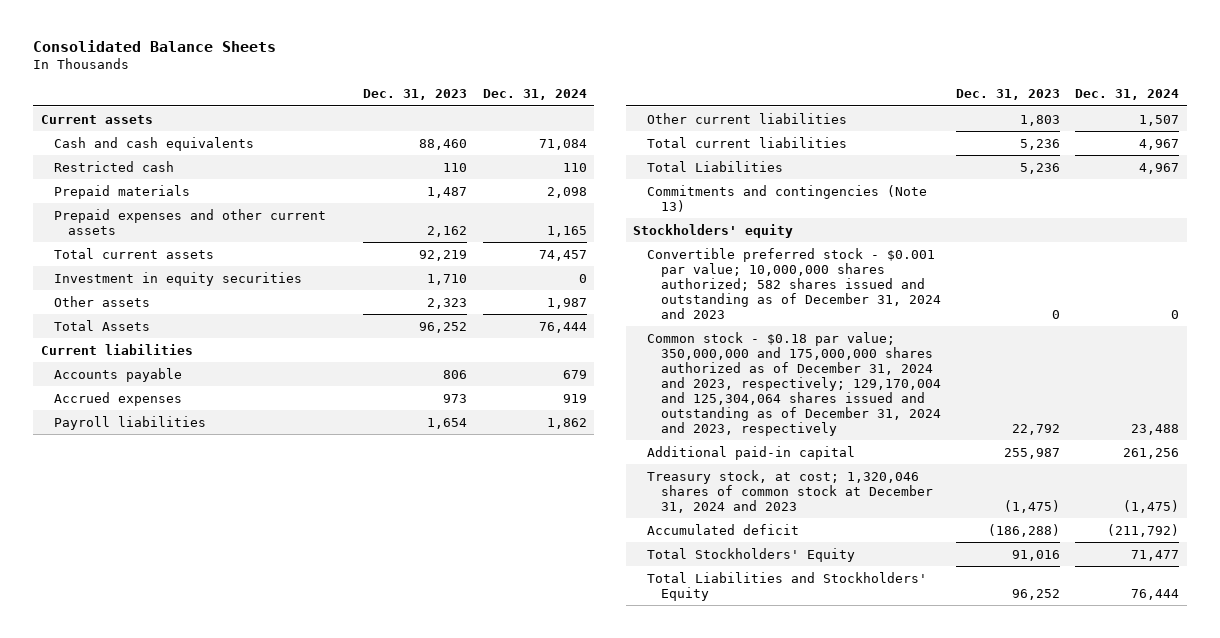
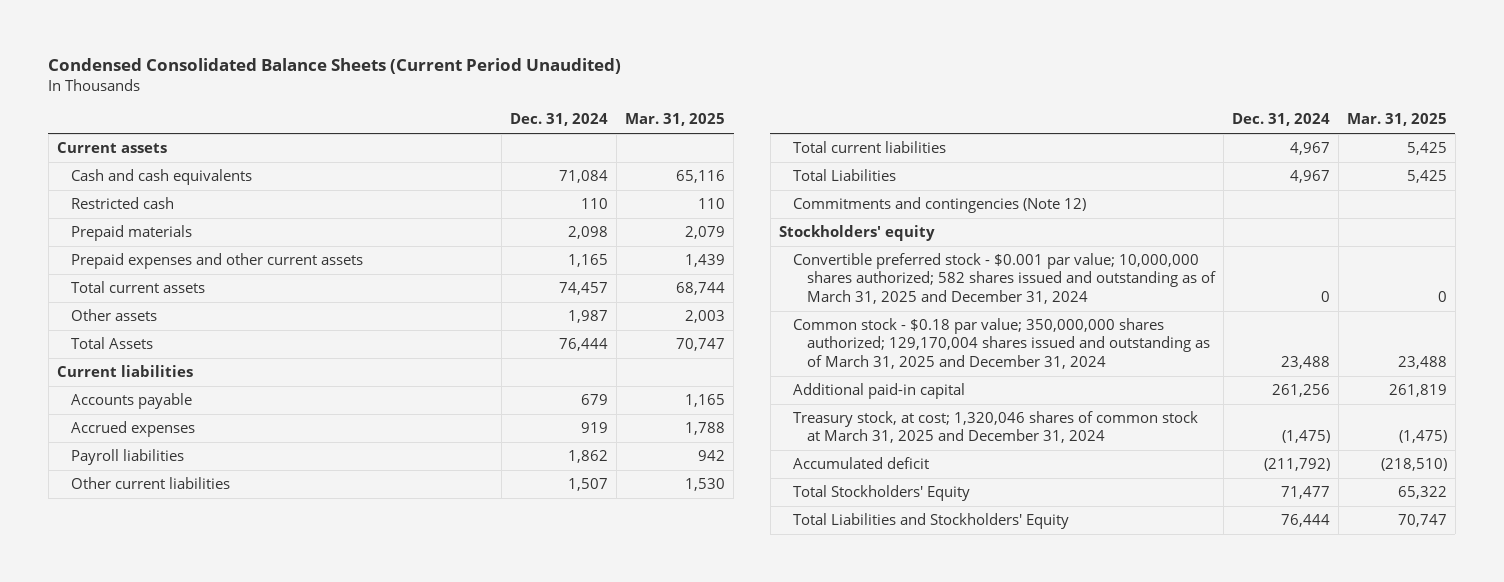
[32,40,276,53] Consolidated Balance Sheets -> [48,58,622,75] Condensed Consolidated Balance Sheets (Current Period Unaudited)
[363,89,468,101] Dec. 31, 2023 -> none
none -> [625,113,726,127] Mar. 31, 2025
[54,271,303,286] Investment in equity securities -> none
[647,184,928,212] Commitments and contingencies (Note 13) -> [792,197,1086,214] Commitments and contingencies (Note 12)
[647,247,941,319] Convertible preferred stock - $0.001 par value; 10,000,000 shares authorized; 582 shares issued and outstanding as of December 31, 2024 and 2023 -> [792,253,1216,304] Convertible preferred stock - $0.001 par value; 10,000,000 shares authorized; 582 shares issued and outstanding as of March 31, 2025 and December 31, 2024
[647,331,941,436] Common stock - $0.18 par value; 350,000,000 and 175,000,000 shares authorized as of December 31, 2024 and 2023, respectively; 129,170,004 and 125,304,064 shares issued and outstanding as of December 31, 2024 and 2023, respectively -> [792,318,1210,369] Common stock - $0.18 par value; 350,000,000 shares authorized; 129,170,004 shares issued and outstanding as of March 31, 2025 and December 31, 2024
[647,469,933,513] Treasury stock, at cost; 1,320,046 shares of common stock at December 31, 2024 and 2023 -> [792,411,1198,444] Treasury stock, at cost; 1,320,046 shares of common stock at March 31, 2025 and December 31, 2024

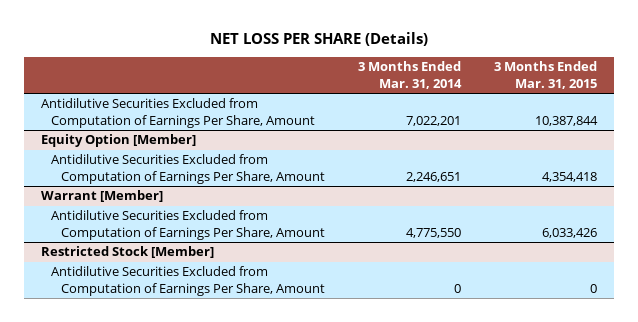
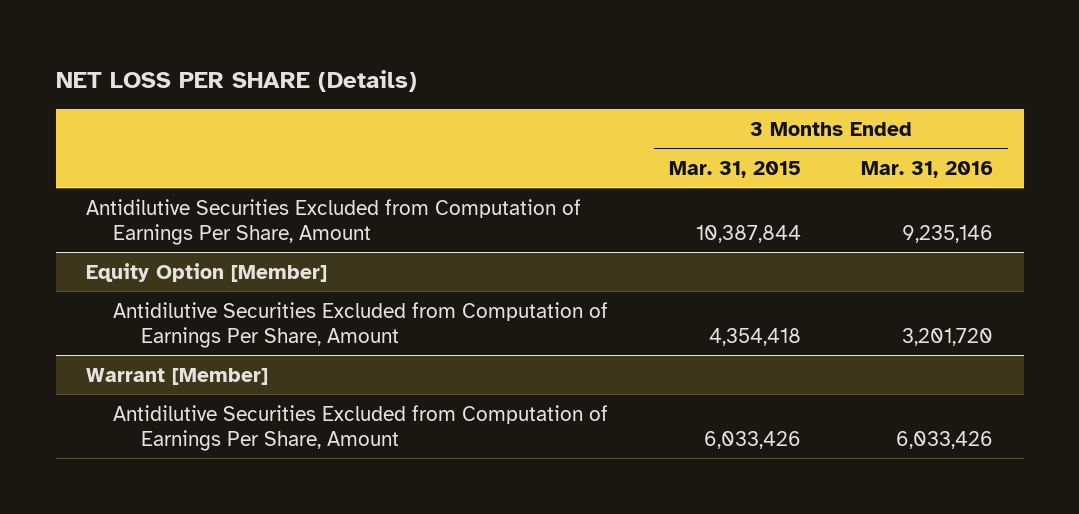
[358,61,463,89] 3 Months Ended Mar. 31, 2014 -> none
none -> [861,160,994,178] Mar. 31, 2016
[40,246,214,259] Restricted Stock [Member] -> none
[50,266,325,296] Antidilutive Securities Excluded from Computation of Earnings Per Share, Amount -> none

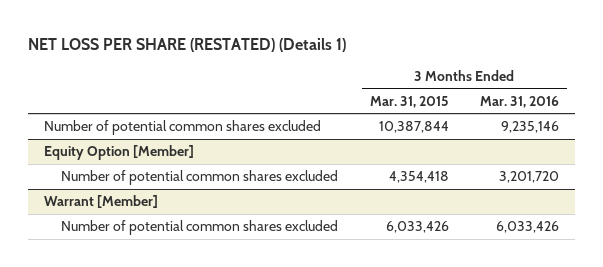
[55,70,417,93] NET LOSS PER SHARE (Details) -> [28,37,347,52] NET LOSS PER SHARE (RESTATED) (Details 1)
[86,198,582,245] Antidilutive Securities Excluded from Computation of Earnings Per Share, Amount -> [43,120,321,136] Number of potential common shares excluded
[113,301,609,348] Antidilutive Securities Excluded from Computation of Earnings Per Share, Amount -> [61,170,339,186] Number of potential common shares excluded
[113,404,609,451] Antidilutive Securities Excluded from Computation of Earnings Per Share, Amount -> [61,220,339,236] Number of potential common shares excluded

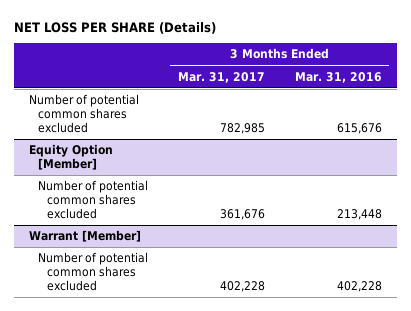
[28,37,347,52] NET LOSS PER SHARE (RESTATED) (Details 1) -> [14,21,217,34] NET LOSS PER SHARE (Details)
[369,95,449,108] Mar. 31, 2015 -> none
none -> [177,71,265,83] Mar. 31, 2017
[501,121,560,134] 9,235,146 -> [336,123,382,135] 615,676
[499,171,560,184] 3,201,720 -> [336,209,382,221] 213,448
[496,221,560,234] 6,033,426 -> [336,281,382,293] 402,228

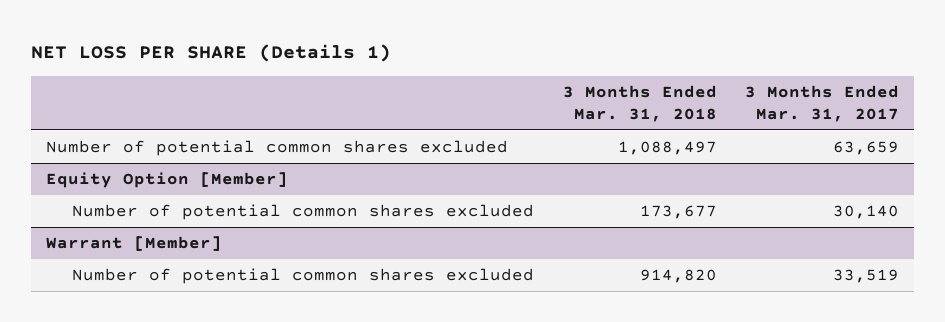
[14,21,217,34] NET LOSS PER SHARE (Details) -> [31,44,392,63] NET LOSS PER SHARE (Details 1)
[294,71,382,83] Mar. 31, 2016 -> none
none -> [562,85,717,123] 3 Months Ended Mar. 31, 2018
[219,123,265,135] 782,985 -> [833,141,900,156] 63,659
[219,209,265,221] 361,676 -> [833,205,900,220] 30,140
[219,281,265,293] 402,228 -> [833,269,900,284] 33,519

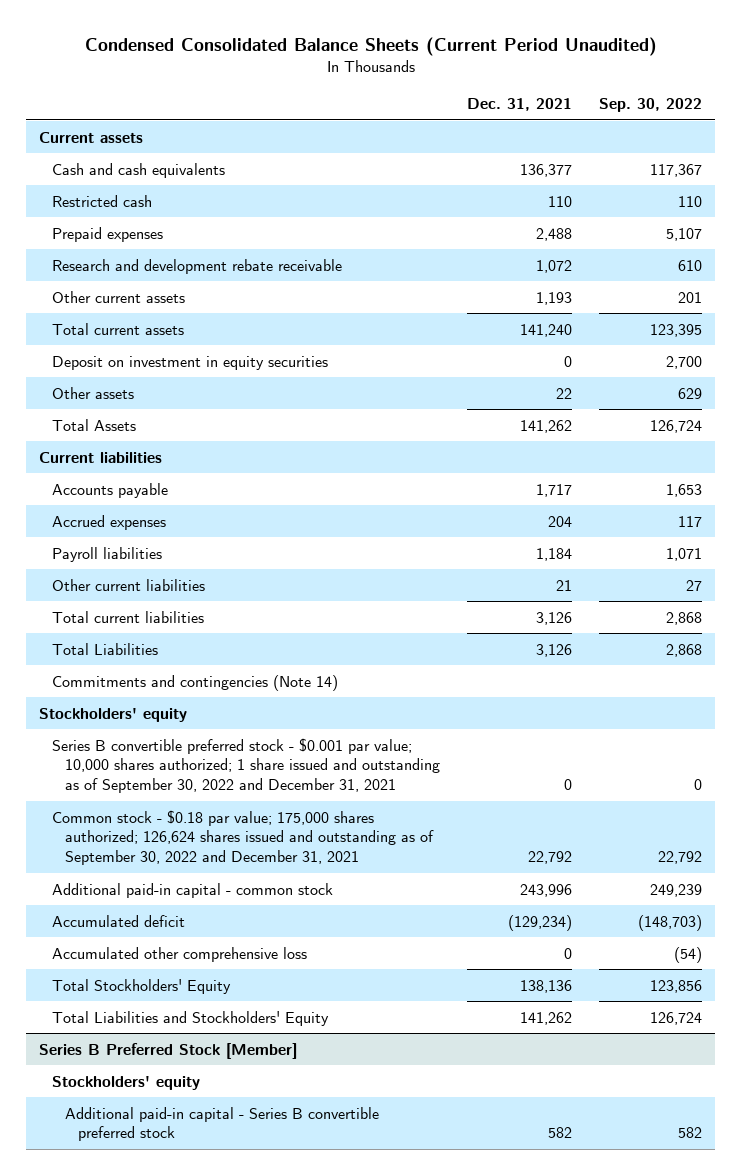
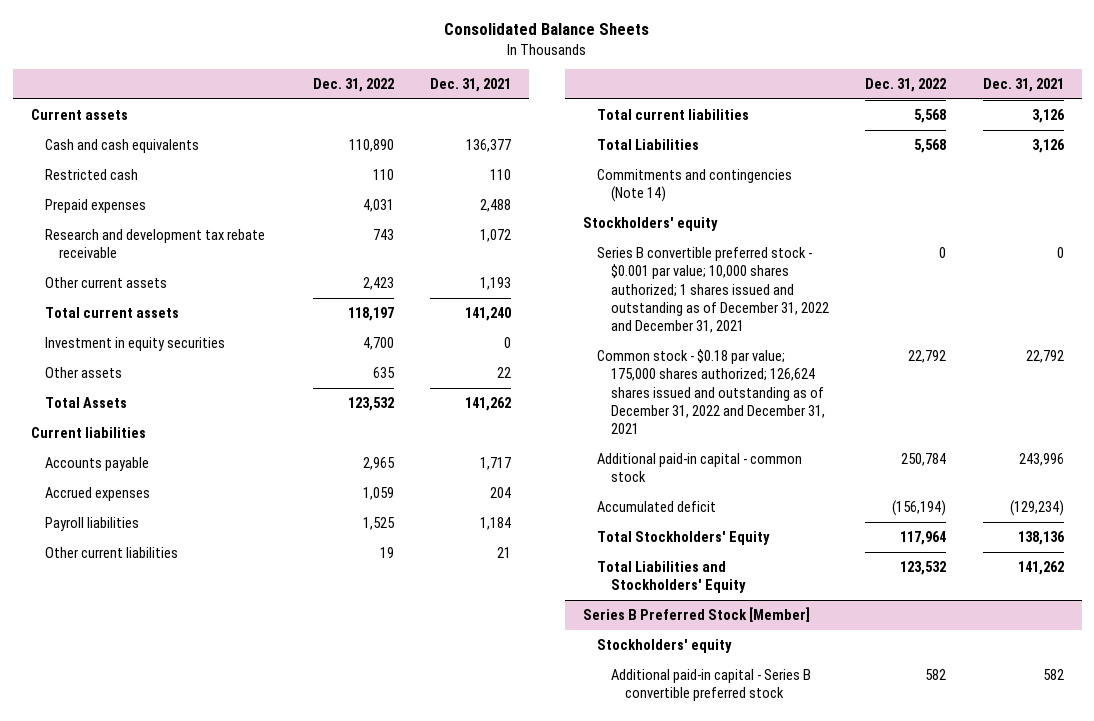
[84,36,657,56] Condensed Consolidated Balance Sheets (Current Period Unaudited) -> [444,23,650,36] Consolidated Balance Sheets
[598,98,702,113] Sep. 30, 2022 -> none
none -> [313,78,395,93] Dec. 31, 2022
[52,258,343,274] Research and development rebate receivable -> [44,228,265,259] Research and development tax rebate receivable
[52,355,329,370] Deposit on investment in equity securities -> [44,336,225,351] Investment in equity securities
[52,737,441,794] Series B convertible preferred stock - $0.001 par value; 10,000 shares authorized; 1 share issued and outstanding as of September 30, 2022 and December 31, 2021 -> [597,246,830,334] Series B convertible preferred stock - $0.001 par value; 10,000 shares authorized; 1 shares issued and outstanding as of December 31, 2022 and December 31, 2021
[52,809,435,866] Common stock - $0.18 par value; 175,000 shares authorized; 126,624 shares issued and outstanding as of September 30, 2022 and December 31, 2021 -> [597,348,826,435] Common stock - $0.18 par value; 175,000 shares authorized; 126,624 shares issued and outstanding as of December 31, 2022 and December 31, 2021
[52,946,308,962] Accumulated other comprehensive loss -> none

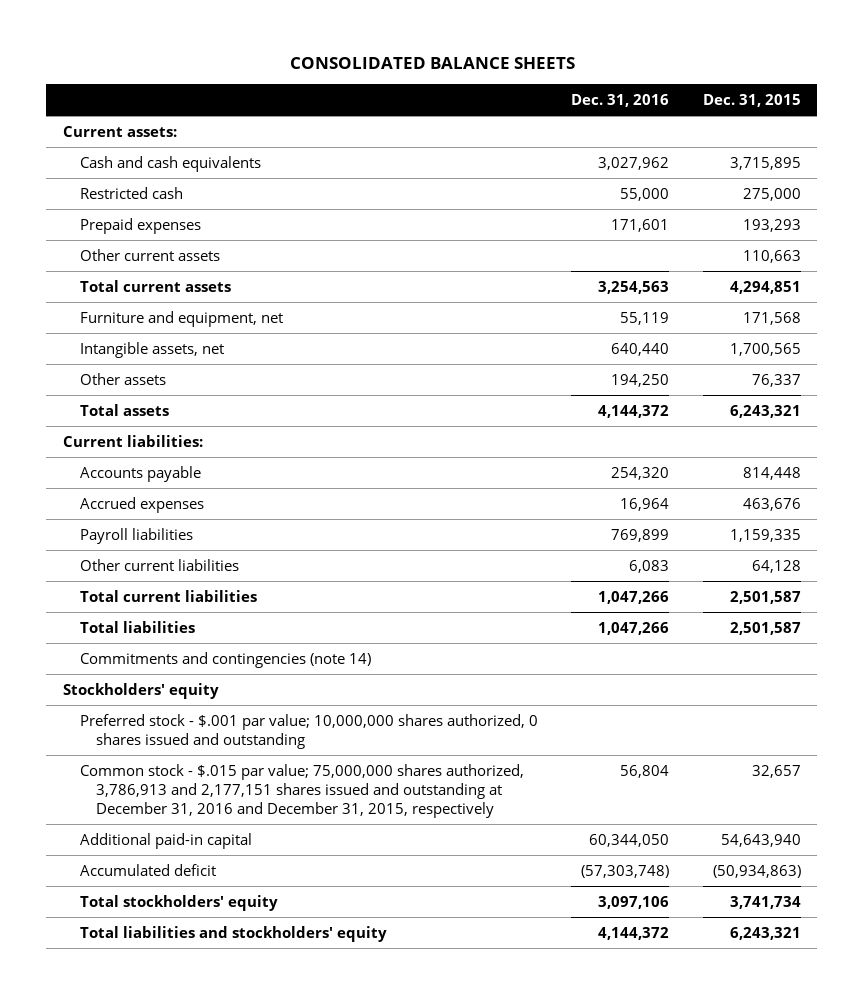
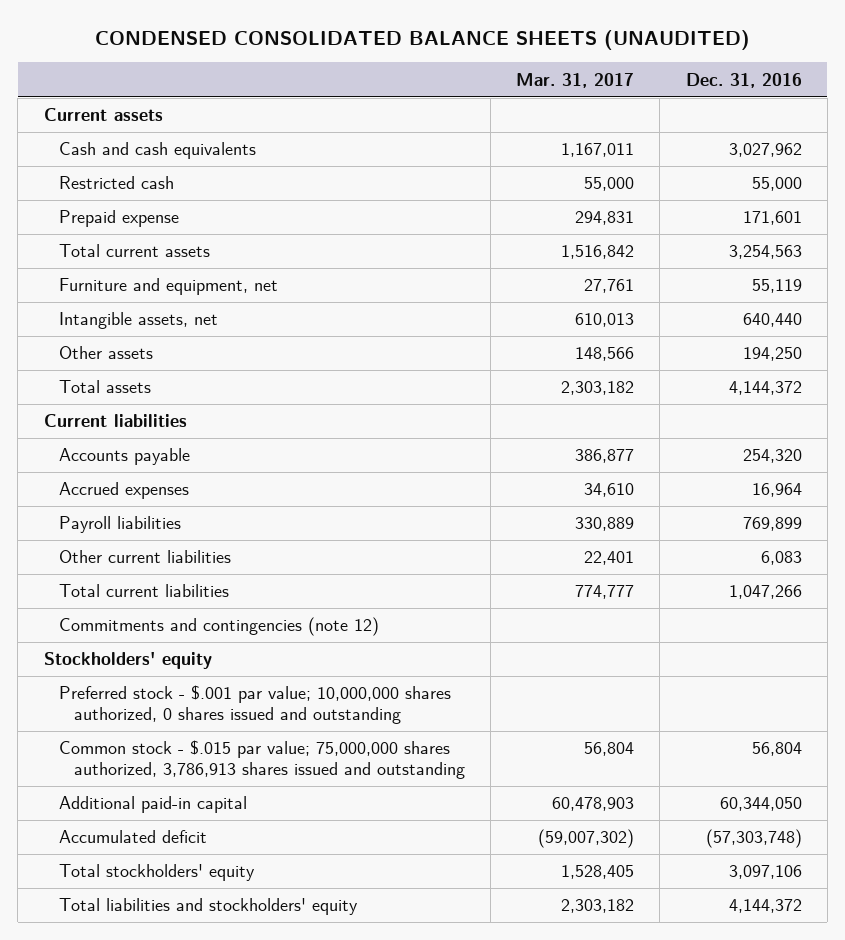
[289,57,575,70] CONSOLIDATED BALANCE SHEETS -> [94,29,750,50] CONDENSED CONSOLIDATED BALANCE SHEETS (UNAUDITED)
[702,94,801,108] Dec. 31, 2015 -> none
none -> [516,72,635,88] Mar. 31, 2017
[62,125,177,137] Current assets: -> [43,108,163,122] Current assets
[79,248,220,261] Other current assets -> none
[79,217,201,234] Prepaid expenses -> [58,210,179,228] Prepaid expense
[62,434,203,447] Current liabilities: -> [43,414,187,428] Current liabilities
[79,620,195,633] Total liabilities -> none
[79,651,371,668] Commitments and contingencies (note 14) -> [58,617,379,637] Commitments and contingencies (note 12)
[79,763,524,819] Common stock - $.015 par value; 75,000,000 shares authorized, 3,786,913 and 2,177,151 shares issued and outstanding at December 31, 2016 and December 31, 2015, respectively -> [58,740,465,780] Common stock - $.015 par value; 75,000,000 shares authorized, 3,786,913 shares issued and outstanding

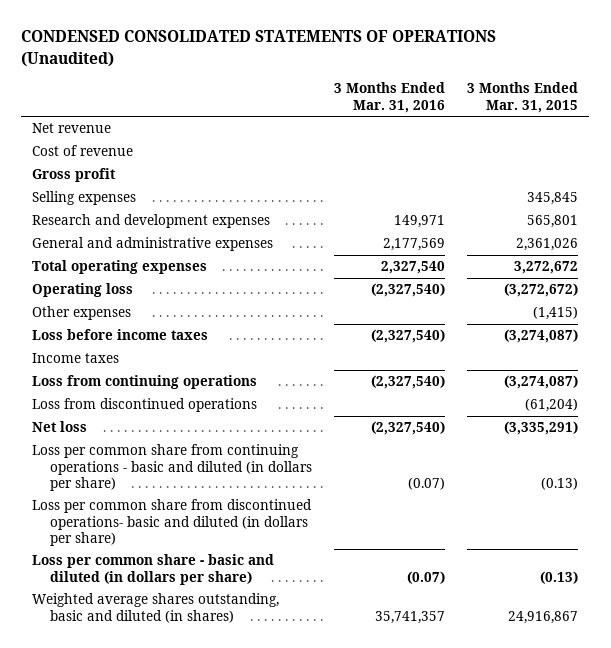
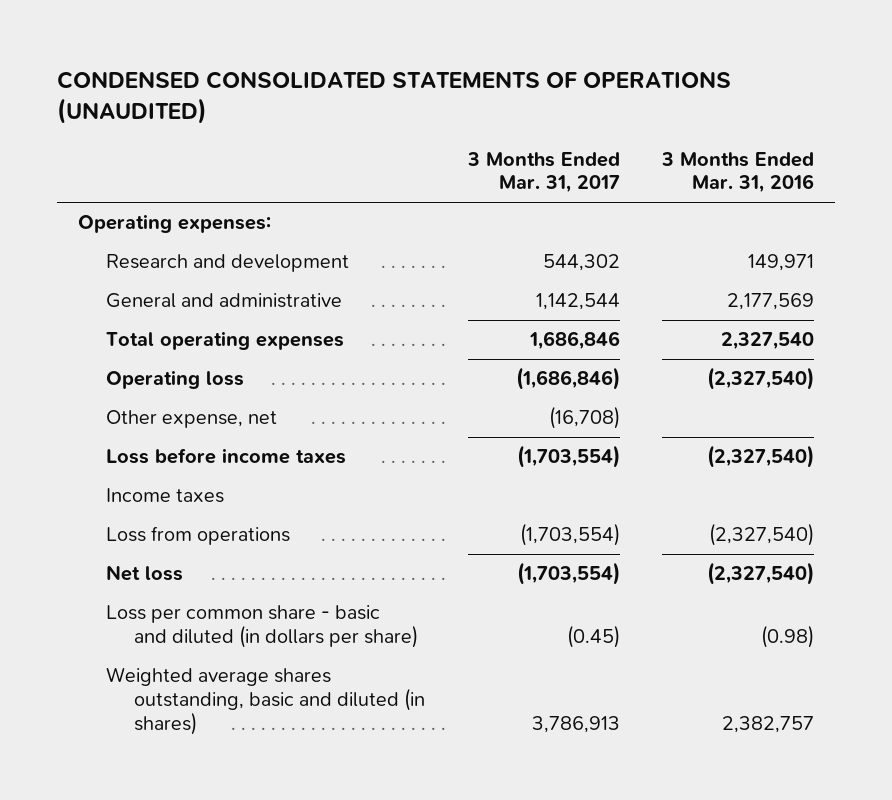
[21,30,497,67] CONDENSED CONSOLIDATED STATEMENTS OF OPERATIONS (Unaudited) -> [57,71,732,125] CONDENSED CONSOLIDATED STATEMENTS OF OPERATIONS (UNAUDITED)
[467,82,579,113] 3 Months Ended Mar. 31, 2015 -> none
none -> [466,151,620,194] 3 Months Ended Mar. 31, 2017
[32,123,112,134] Net revenue -> none
[32,145,134,157] Cost of revenue -> none
[32,168,117,183] Gross profit -> none
[32,191,137,206] Selling expenses -> none
none -> [78,214,272,234] Operating expenses:
[32,214,271,229] Research and development expenses -> [106,254,350,273] Research and development
[32,237,274,252] General and administrative expenses -> [106,293,343,309] General and administrative
[32,306,132,321] Other expenses -> [106,410,278,429] Other expense, net
[32,398,258,413] Loss from discontinued operations -> none
[32,375,258,390] Loss from continuing operations -> [106,526,291,546] Loss from operations
[32,444,313,492] Loss per common share from continuing operations - basic and diluted (in dollars per share) -> none
[32,499,313,547] Loss per common share from discontinued operations- basic and diluted (in dollars per share) -> none
[407,570,446,584] (0.07) -> [760,625,814,649] (0.98)
[375,610,446,624] 35,741,357 -> [721,715,814,733] 2,382,757

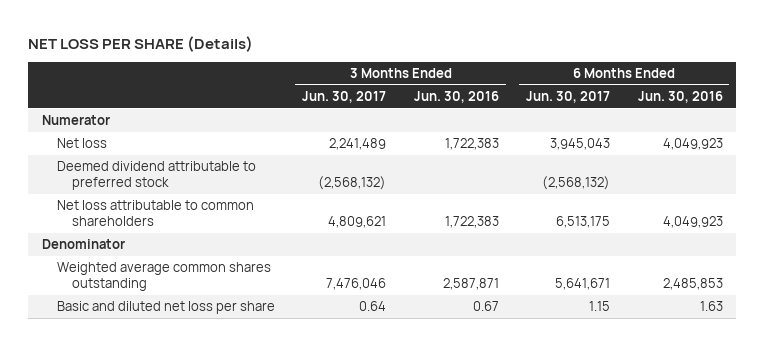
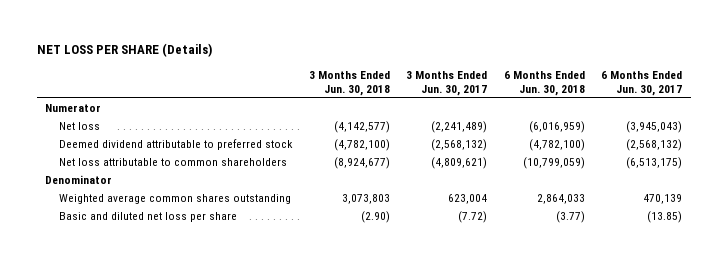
[413,90,499,103] Jun. 30, 2016 -> none
[637,90,723,103] Jun. 30, 2016 -> none
none -> [308,70,390,97] 3 Months Ended Jun. 30, 2018
none -> [503,70,585,97] 6 Months Ended Jun. 30, 2018
[329,138,387,151] 2,241,489 -> [431,120,488,133] (2,241,489)
[550,138,611,151] 3,945,043 -> [626,120,683,133] (3,945,043)
[328,216,387,229] 4,809,621 -> [431,156,488,169] (4,809,621)
[556,216,611,229] 6,513,175 -> [626,156,683,169] (6,513,175)
[326,278,387,291] 7,476,046 -> [448,193,488,204] 623,004
[555,278,611,291] 5,641,671 -> [643,193,683,204] 470,139
[359,301,387,312] 0.64 -> [458,210,488,223] (7.72)
[589,301,611,312] 1.15 -> [647,210,683,223] (13.85)

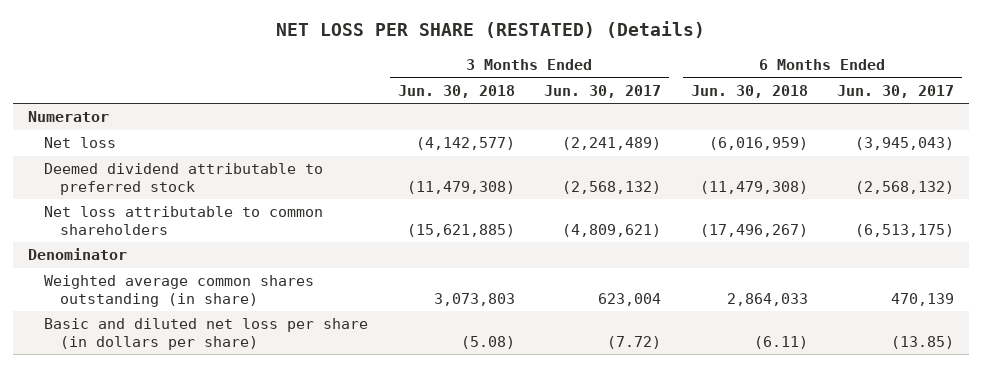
[36,43,212,58] NET LOSS PER SHARE (Details) -> [275,21,705,39] NET LOSS PER SHARE (RESTATED) (Details)
[333,138,390,151] (4,782,100) -> [406,180,515,194] (11,479,308)
[528,138,585,151] (4,782,100) -> [699,180,808,194] (11,479,308)
[333,156,390,169] (8,924,677) -> [406,223,515,237] (15,621,885)
[522,156,585,169] (10,799,059) -> [699,223,808,237] (17,496,267)
[59,193,292,204] Weighted average common shares outstanding -> [43,275,314,307] Weighted average common shares outstanding (in share)
[59,211,238,222] Basic and diluted net loss per share -> [43,318,368,350] Basic and diluted net loss per share (in dollars per share)
[360,210,390,223] (2.90) -> [460,335,515,349] (5.08)
[555,210,585,223] (3.77) -> [753,335,808,349] (6.11)

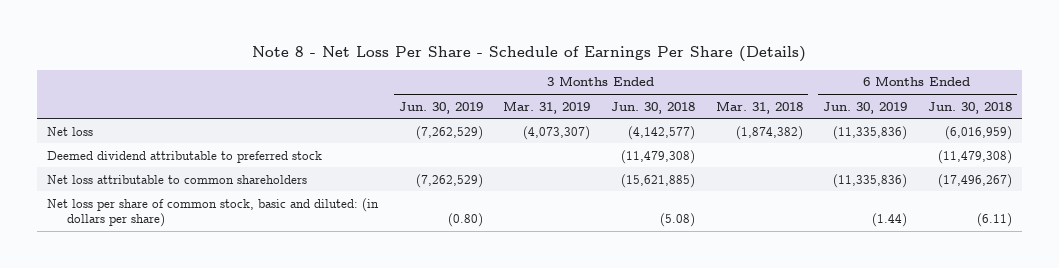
[275,21,705,39] NET LOSS PER SHARE (RESTATED) (Details) -> [252,46,807,63] Note 8 - Net Loss Per Share - Schedule of Earnings Per Share (Details)
[544,84,662,98] Jun. 30, 2017 -> none
[837,84,955,98] Jun. 30, 2017 -> none
none -> [398,101,483,114] Jun. 30, 2019
none -> [503,100,591,114] Mar. 31, 2019
none -> [715,100,803,114] Mar. 31, 2018
none -> [823,101,908,114] Jun. 30, 2019
[27,111,109,123] Numerator -> none
[27,248,127,261] Denominator -> none
[43,275,314,307] Weighted average common shares outstanding (in share) -> none
[43,318,368,350] Basic and diluted net loss per share (in dollars per share) -> [47,197,380,228] Net loss per share of common stock, basic and diluted: (in dollars per share)

